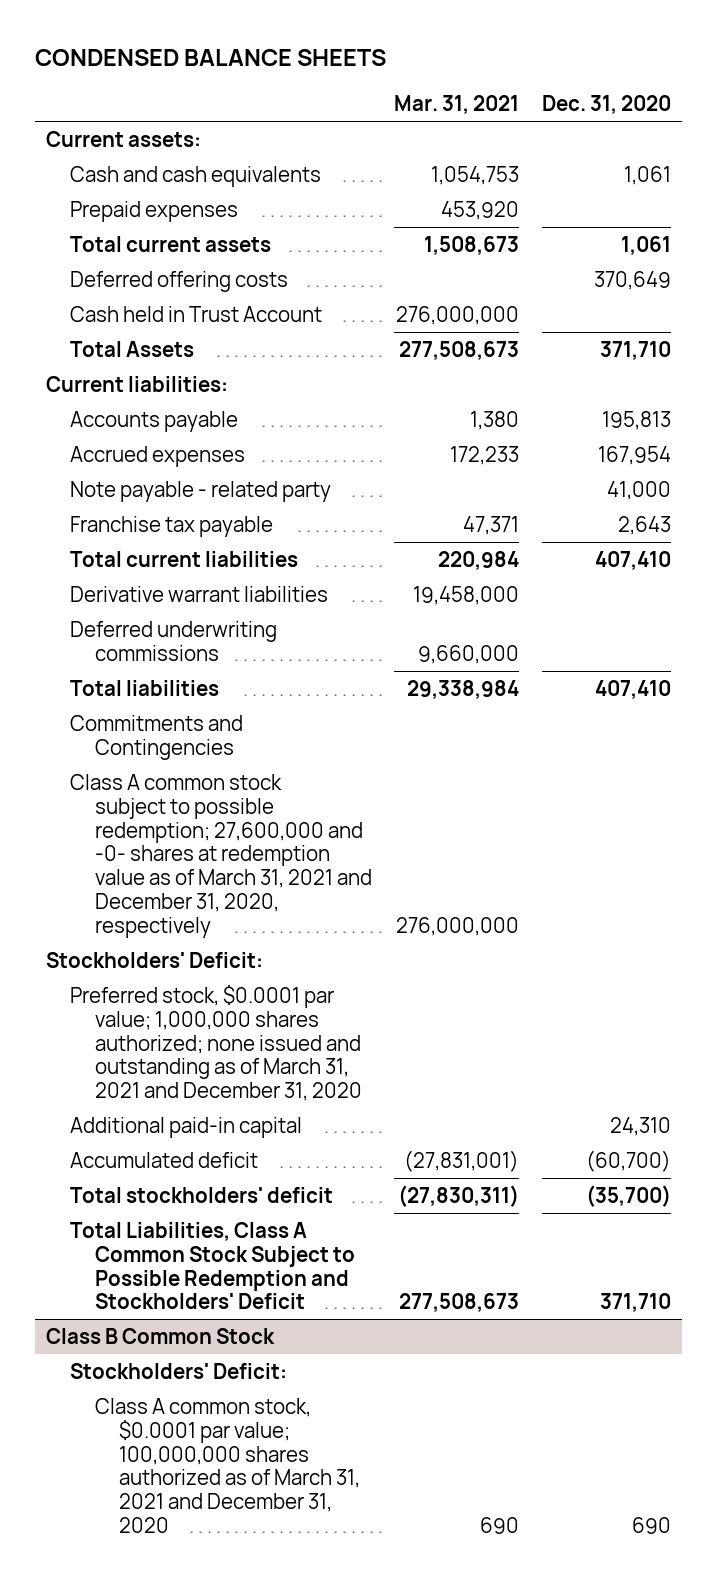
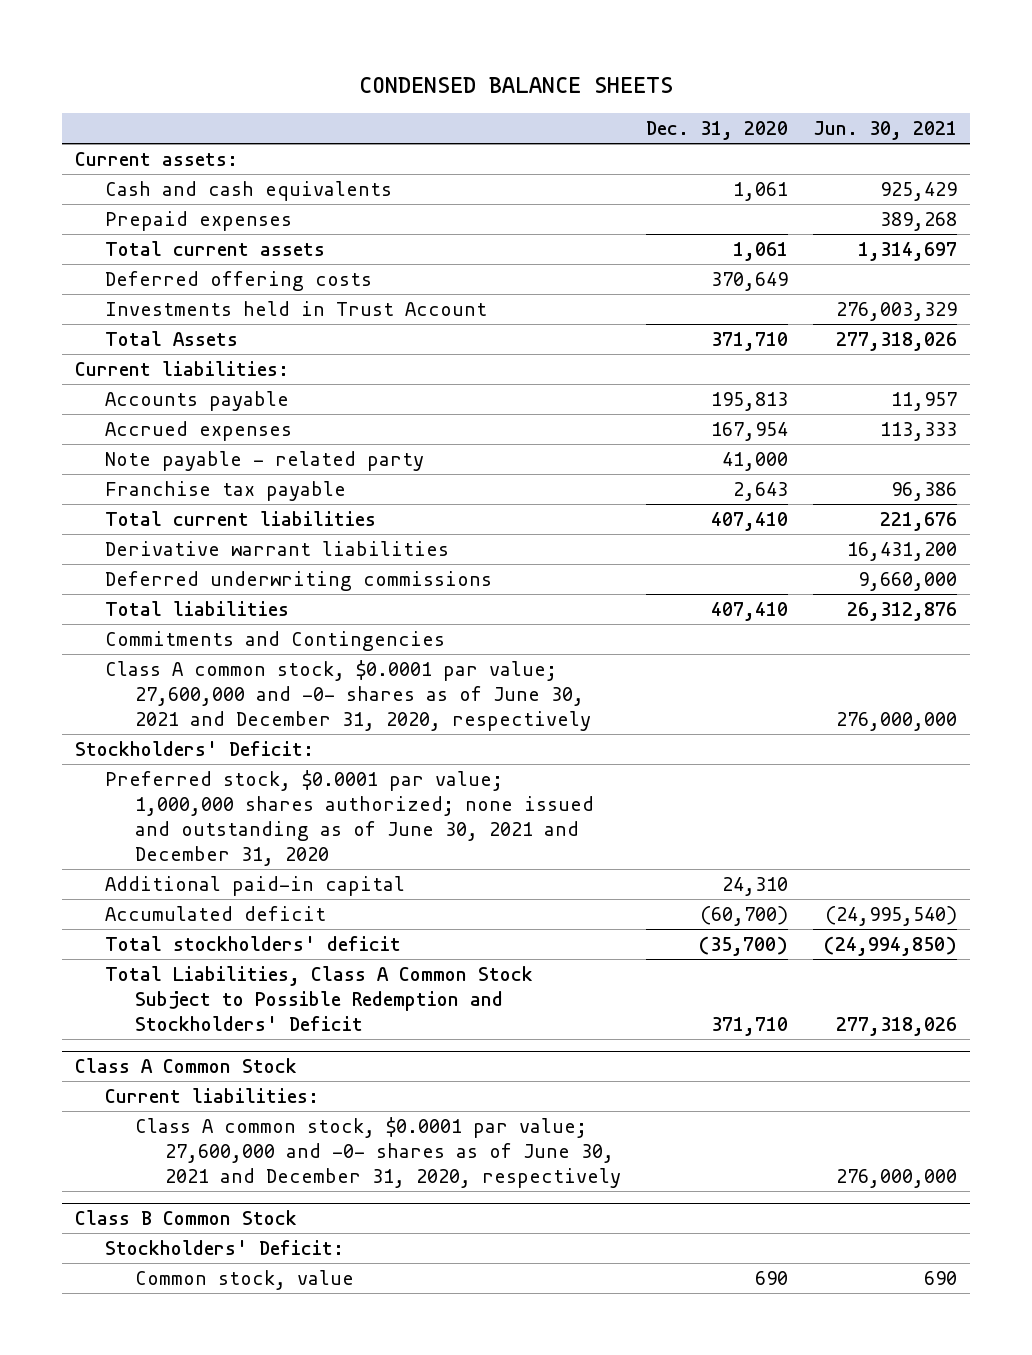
[394,95,520,115] Mar. 31, 2021 -> none
none -> [813,121,958,141] Jun. 30, 2021
[70,305,323,322] Cash held in Trust Account -> [104,300,487,316] Investments held in Trust Account
[70,773,372,939] Class A common stock subject to possible redemption; 27,600,000 and -0- shares at redemption value as of March 31, 2021 and December 31, 2020, respectively -> [104,659,591,731] Class A common stock, $0.0001 par value; 27,600,000 and -0- shares as of June 30, 2021 and December 31, 2020, respectively
[70,984,362,1102] Preferred stock, $0.0001 par value; 1,000,000 shares authorized; none issued and outstanding as of March 31, 2021 and December 31, 2020 -> [104,769,594,866] Preferred stock, $0.0001 par value; 1,000,000 shares authorized; none issued and outstanding as of June 30, 2021 and December 31, 2020
none -> [74,1058,297,1074] Class A Common Stock
none -> [104,1087,319,1103] Current liabilities:
none -> [134,1116,621,1188] Class A common stock, $0.0001 par value; 27,600,000 and -0- shares as of June 30, 2021 and December 31, 2020, respectively
[94,1397,360,1534] Class A common stock, $0.0001 par value; 100,000,000 shares authorized as of March 31, 2021 and December 31, 2020 -> [134,1269,354,1290] Common stock, value

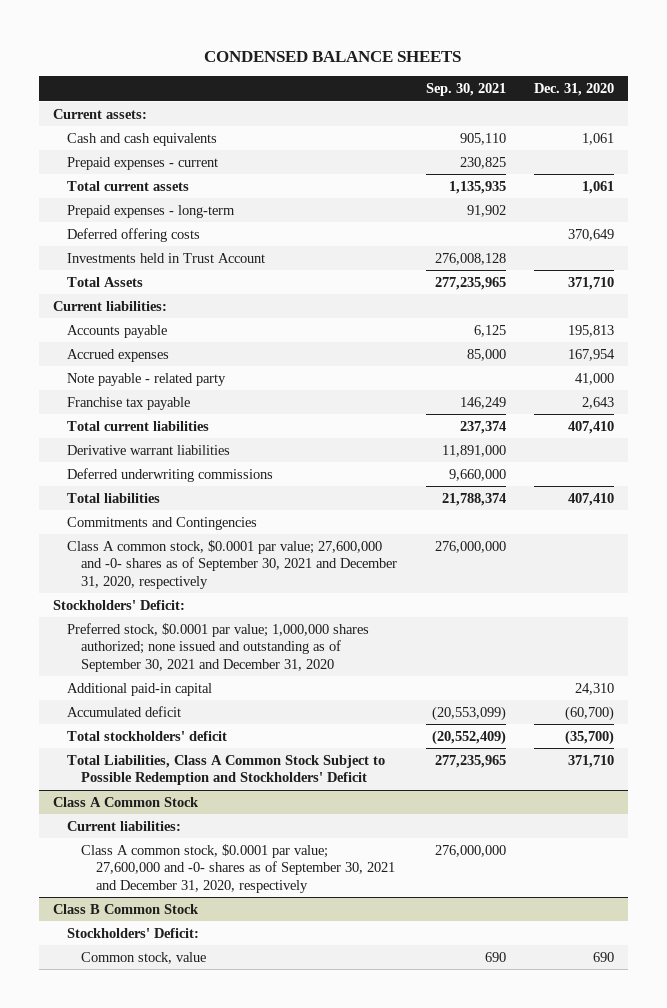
[813,121,958,141] Jun. 30, 2021 -> none
none -> [425,83,506,97] Sep. 30, 2021
[104,210,292,231] Prepaid expenses -> [67,156,219,170] Prepaid expenses - current
none -> [67,204,236,218] Prepaid expenses - long-term
[104,659,591,731] Class A common stock, $0.0001 par value; 27,600,000 and -0- shares as of June 30, 2021 and December 31, 2020, respectively -> [67,539,398,589] Class A common stock, $0.0001 par value; 27,600,000 and -0- shares as of September 30, 2021 and December 31, 2020, respectively
[104,769,594,866] Preferred stock, $0.0001 par value; 1,000,000 shares authorized; none issued and outstanding as of June 30, 2021 and December 31, 2020 -> [67,622,370,672] Preferred stock, $0.0001 par value; 1,000,000 shares authorized; none issued and outstanding as of September 30, 2021 and December 31, 2020
[134,1116,621,1188] Class A common stock, $0.0001 par value; 27,600,000 and -0- shares as of June 30, 2021 and December 31, 2020, respectively -> [81,843,395,893] Class A common stock, $0.0001 par value; 27,600,000 and -0- shares as of September 30, 2021 and December 31, 2020, respectively

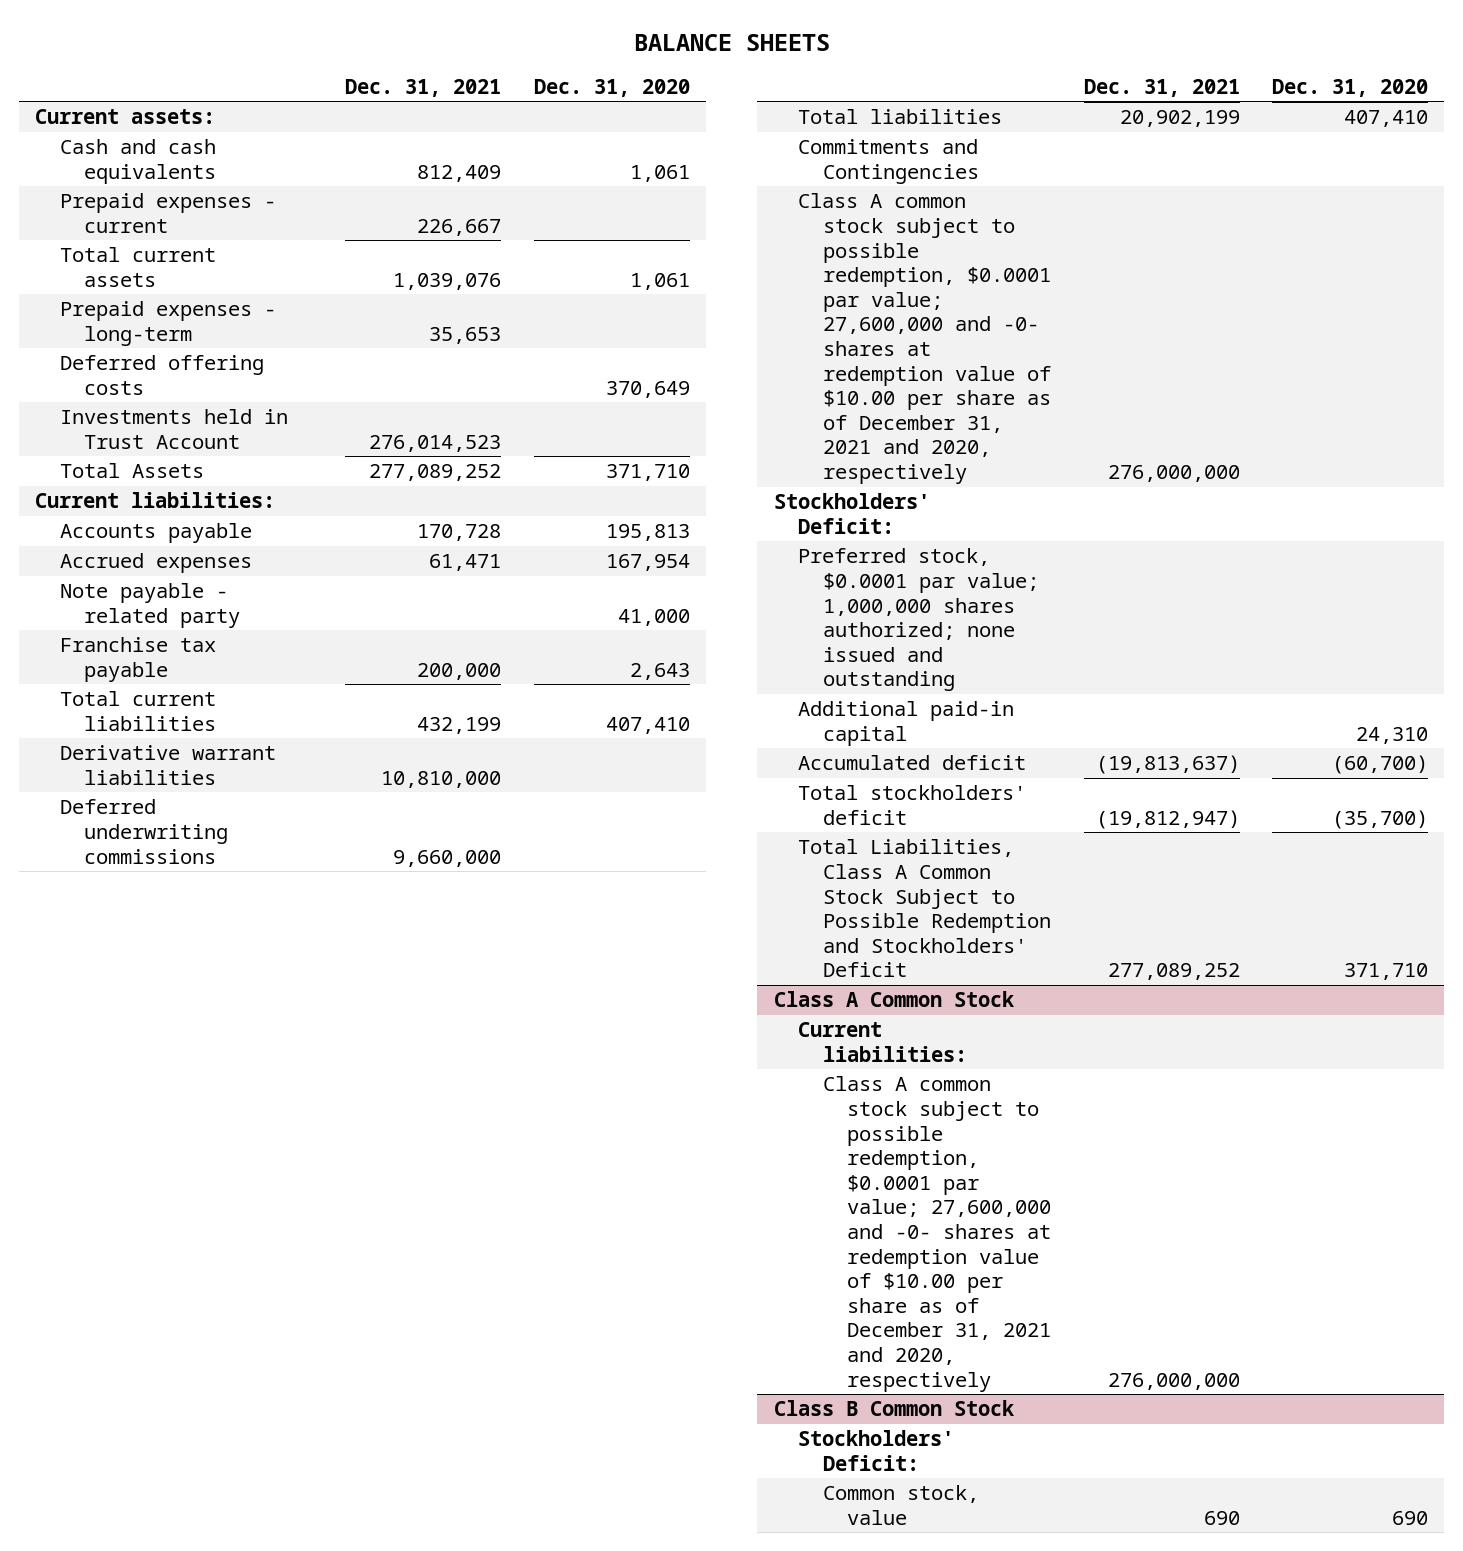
[204,50,462,62] CONDENSED BALANCE SHEETS -> [633,33,830,51] BALANCE SHEETS
[425,83,506,97] Sep. 30, 2021 -> none
none -> [345,78,502,97] Dec. 31, 2021
[67,539,398,589] Class A common stock, $0.0001 par value; 27,600,000 and -0- shares as of September 30, 2021 and December 31, 2020, respectively -> [798,193,1051,485] Class A common stock subject to possible redemption, $0.0001 par value; 27,600,000 and -0- shares at redemption value of $10.00 per share as of December 31, 2021 and 2020, respectively
[67,622,370,672] Preferred stock, $0.0001 par value; 1,000,000 shares authorized; none issued and outstanding as of September 30, 2021 and December 31, 2020 -> [798,548,1039,692] Preferred stock, $0.0001 par value; 1,000,000 shares authorized; none issued and outstanding
[81,843,395,893] Class A common stock, $0.0001 par value; 27,600,000 and -0- shares as of September 30, 2021 and December 31, 2020, respectively -> [822,1076,1052,1392] Class A common stock subject to possible redemption, $0.0001 par value; 27,600,000 and -0- shares at redemption value of $10.00 per share as of December 31, 2021 and 2020, respectively

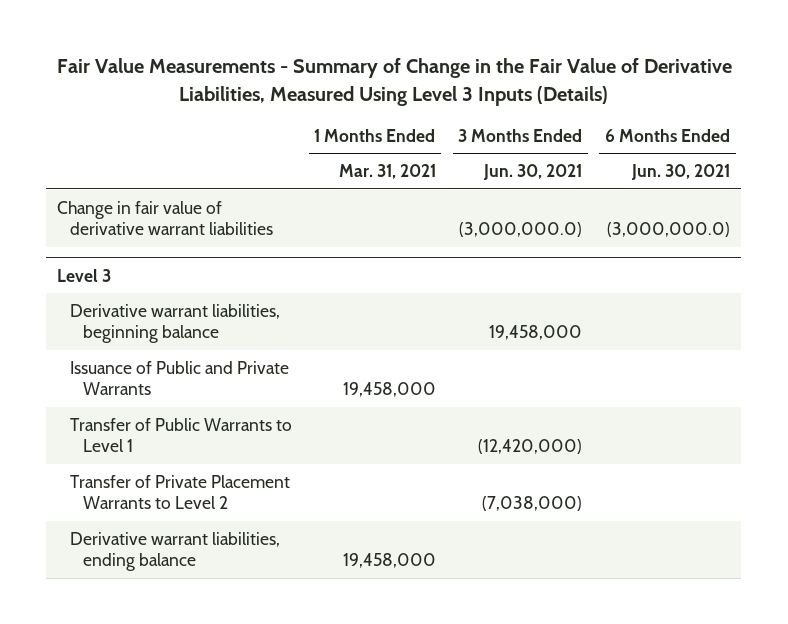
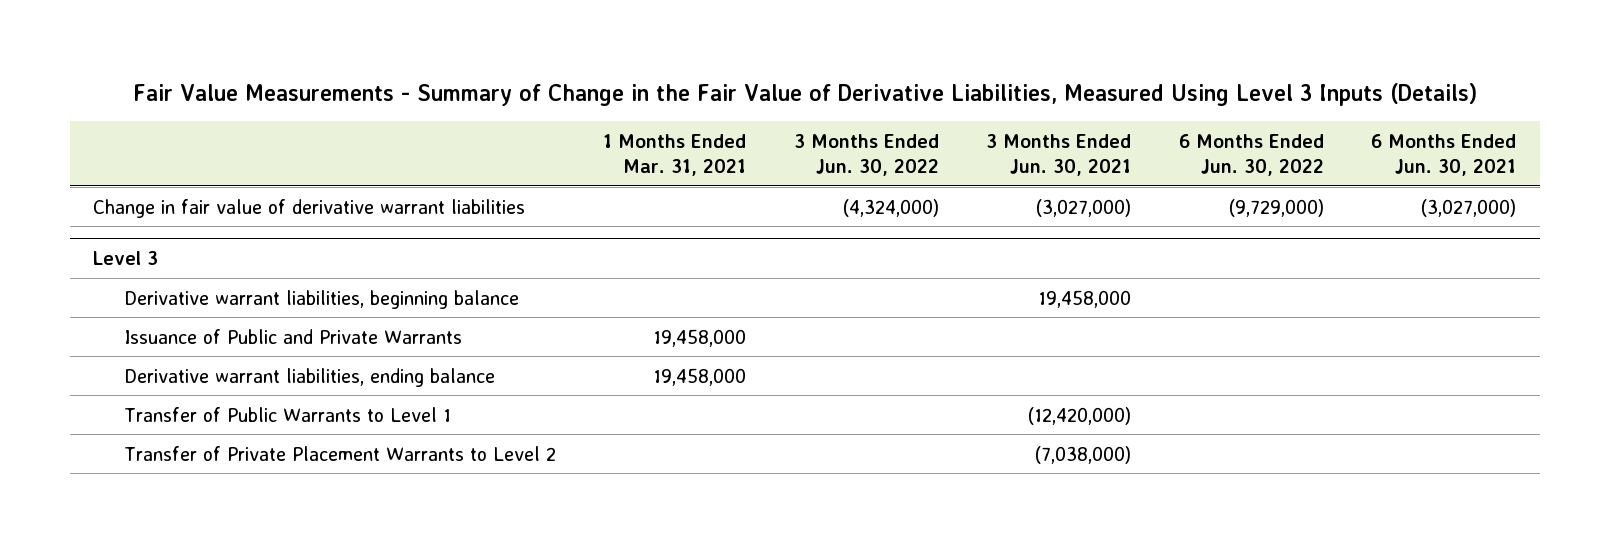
none -> [793,133,939,176] 3 Months Ended Jun. 30, 2022
none -> [1178,133,1324,176] 6 Months Ended Jun. 30, 2022
[459,222,583,238] (3,000,000.0) -> [1036,198,1132,217] (3,027,000)
[607,222,731,238] (3,000,000.0) -> [1421,198,1517,217] (3,027,000)
[70,531,281,572] Derivative warrant liabilities, ending balance -> [123,367,495,387] Derivative warrant liabilities, ending balance

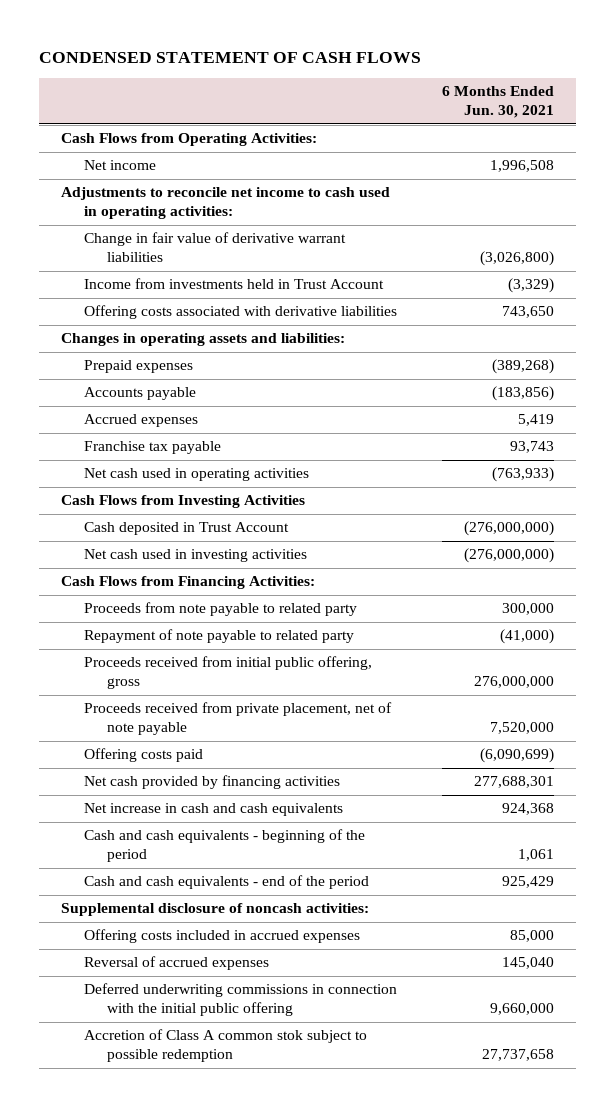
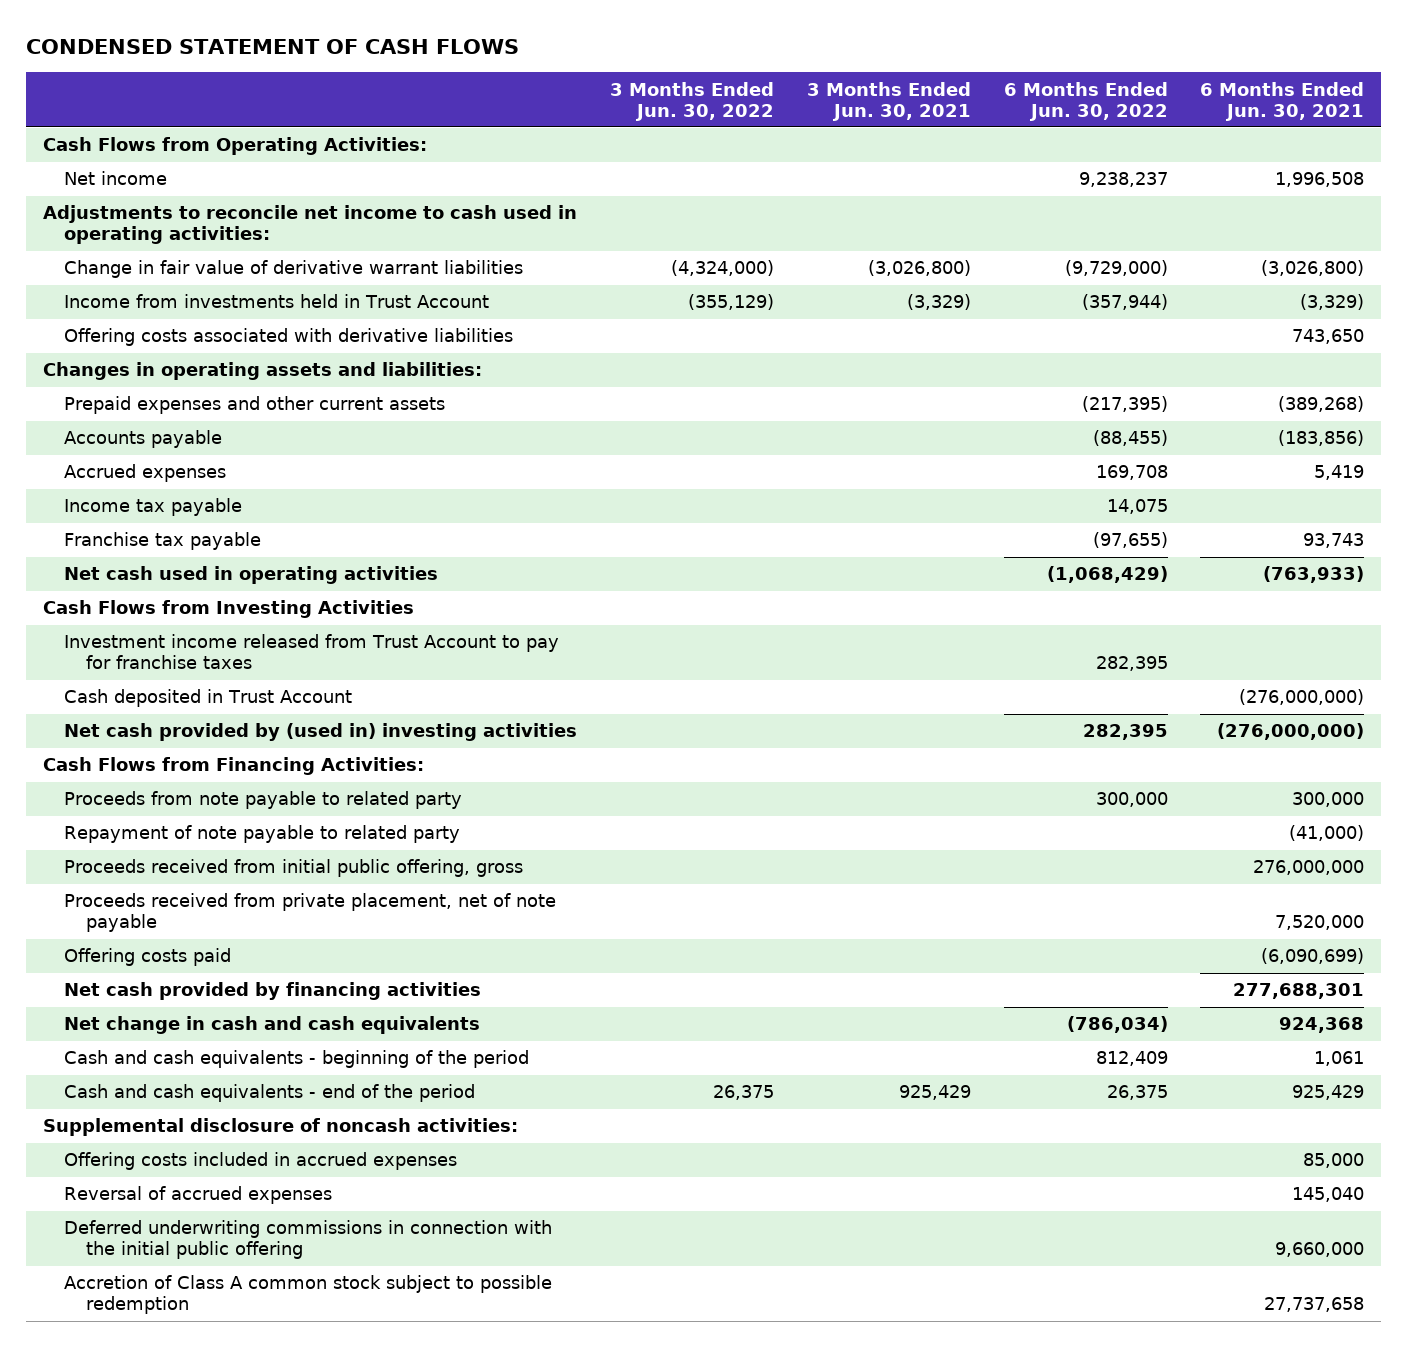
none -> [609,81,774,121] 3 Months Ended Jun. 30, 2022
none -> [806,81,971,121] 3 Months Ended Jun. 30, 2021
none -> [1003,81,1168,121] 6 Months Ended Jun. 30, 2022
[84,360,194,374] Prepaid expenses -> [64,396,446,415] Prepaid expenses and other current assets
none -> [64,498,243,517] Income tax payable
none -> [64,634,560,670] Investment income released from Trust Account to pay for franchise taxes
[84,549,308,563] Net cash used in investing activities -> [64,723,578,742] Net cash provided by (used in) investing activities
[84,803,344,817] Net increase in cash and cash equivalents -> [64,1016,481,1035] Net change in cash and cash equivalents
[84,1029,368,1063] Accretion of Class A common stok subject to possible redemption -> [64,1275,553,1315] Accretion of Class A common stock subject to possible redemption

